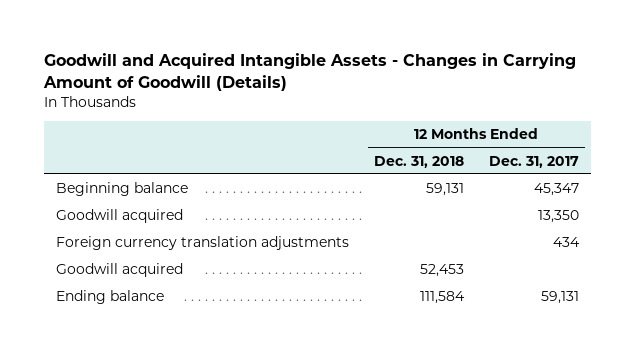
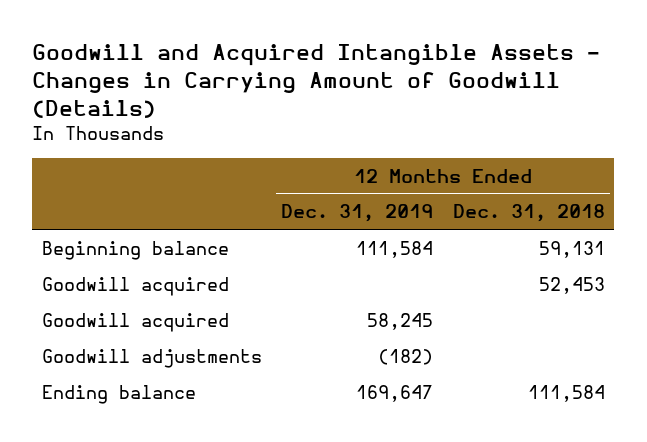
[488,155,579,168] Dec. 31, 2017 -> none
none -> [281,204,434,223] Dec. 31, 2019
[56,236,350,251] Foreign currency translation adjustments -> none
[56,209,184,224] Goodwill acquired -> [41,312,229,332] Goodwill acquired
none -> [41,348,262,368] Goodwill adjustments

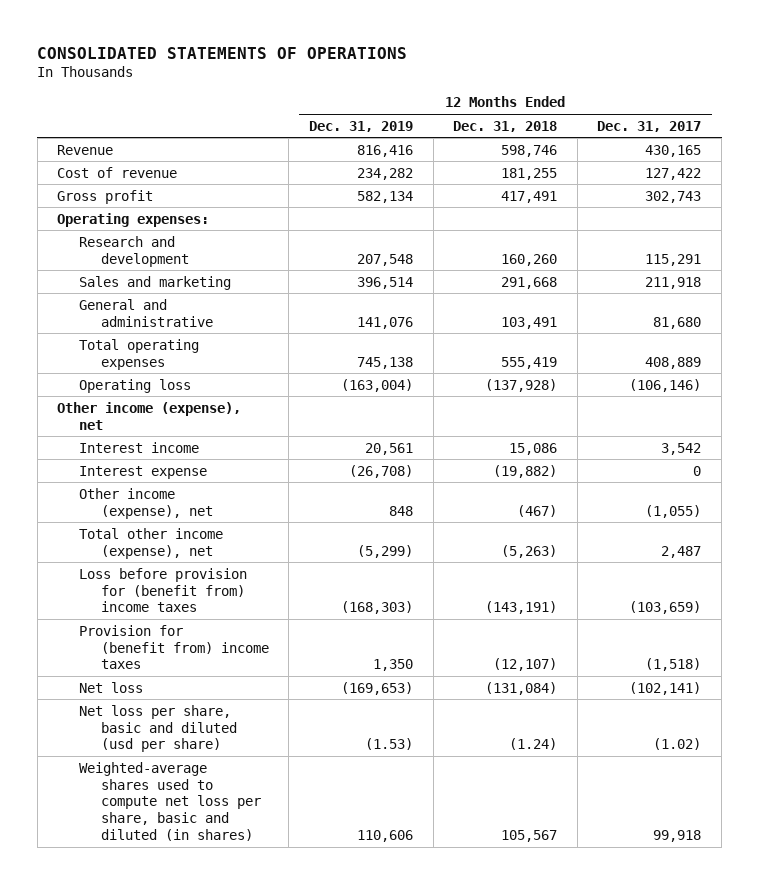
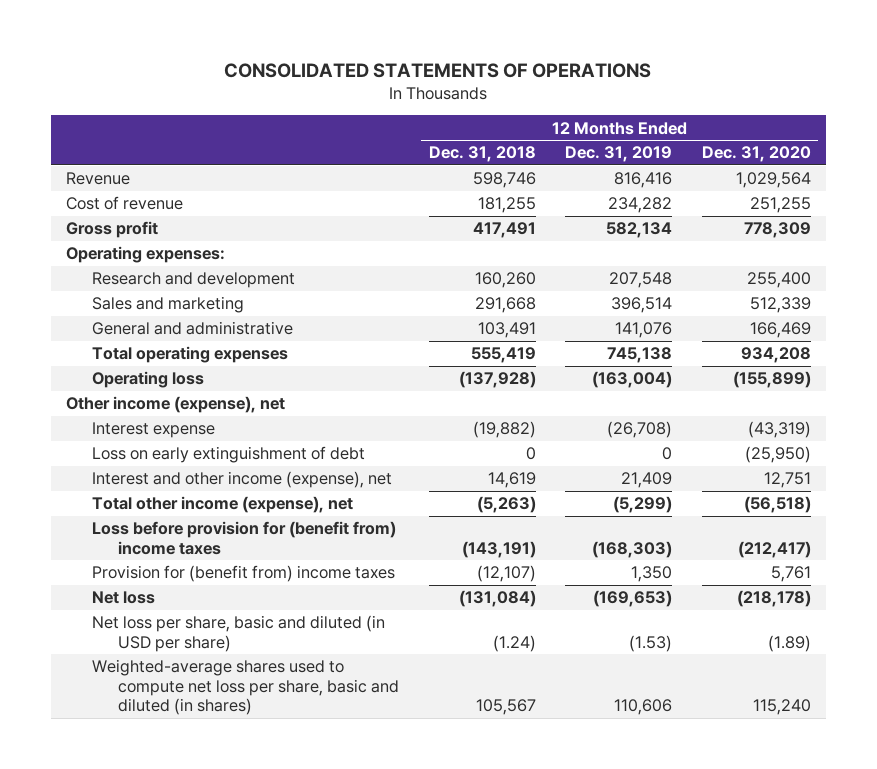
[597,120,702,132] Dec. 31, 2017 -> none
none -> [701,146,811,163] Dec. 31, 2020
[79,441,200,453] Interest income -> none
none -> [91,446,365,464] Loss on early extinguishment of debt
[79,487,213,519] Other income (expense), net -> [91,471,392,489] Interest and other income (expense), net
[388,505,413,516] 848 -> [621,472,673,489] 21,409
[517,504,558,517] (467) -> [487,472,536,489] 14,619
[79,704,237,753] Net loss per share, basic and diluted (usd per share) -> [91,615,385,652] Net loss per share, basic and diluted (in USD per share)

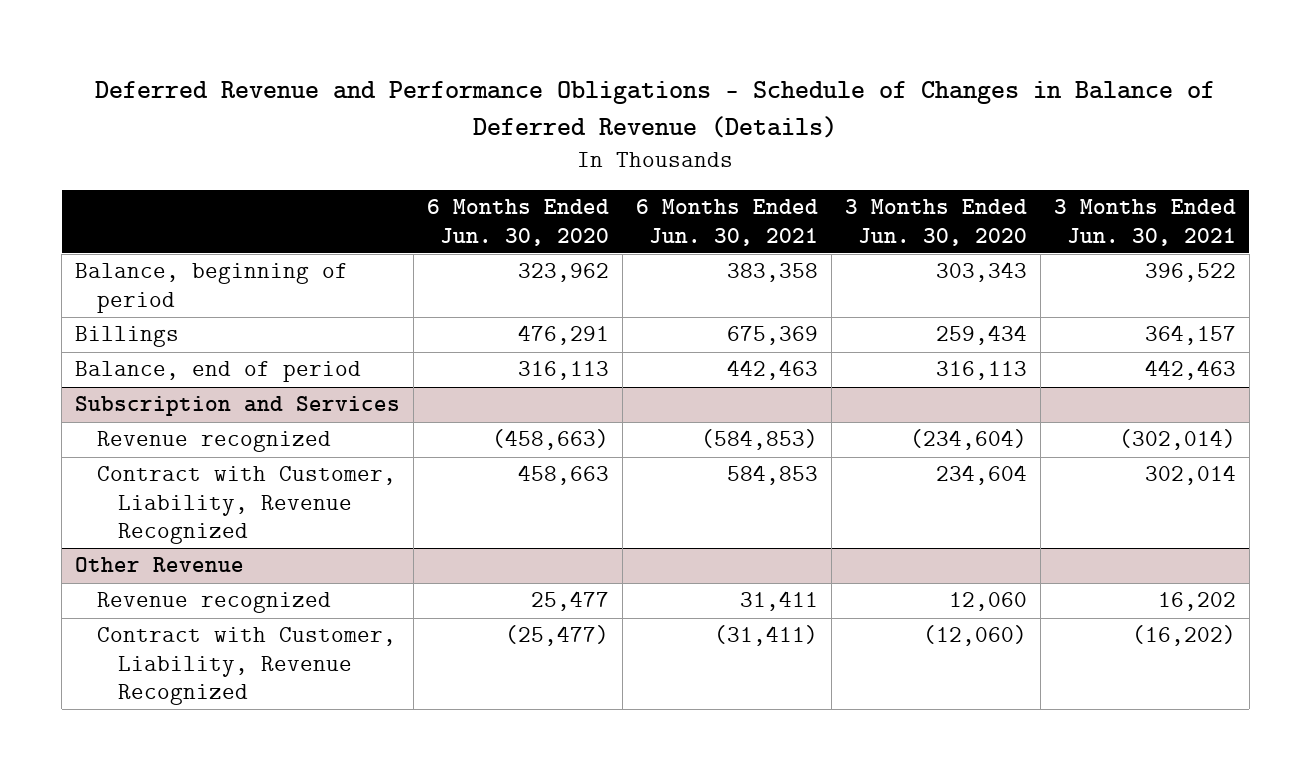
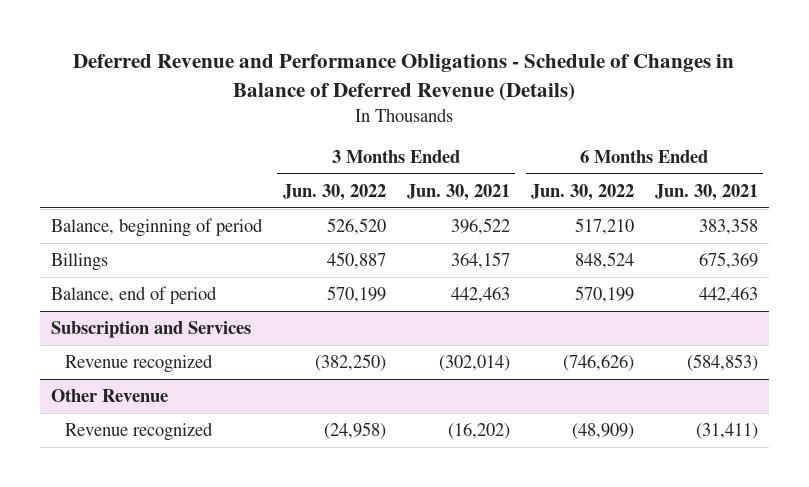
[427,199,610,246] 6 Months Ended Jun. 30, 2020 -> none
[844,199,1027,246] 3 Months Ended Jun. 30, 2020 -> none
none -> [282,183,386,201] Jun. 30, 2022
none -> [530,183,634,201] Jun. 30, 2022
[96,466,396,544] Contract with Customer, Liability, Revenue Recognized -> none
[96,627,396,705] Contract with Customer, Liability, Revenue Recognized -> none
[739,591,818,612] 31,411 -> [696,422,759,439] (31,411)
[1157,592,1236,612] 16,202 -> [447,422,510,439] (16,202)

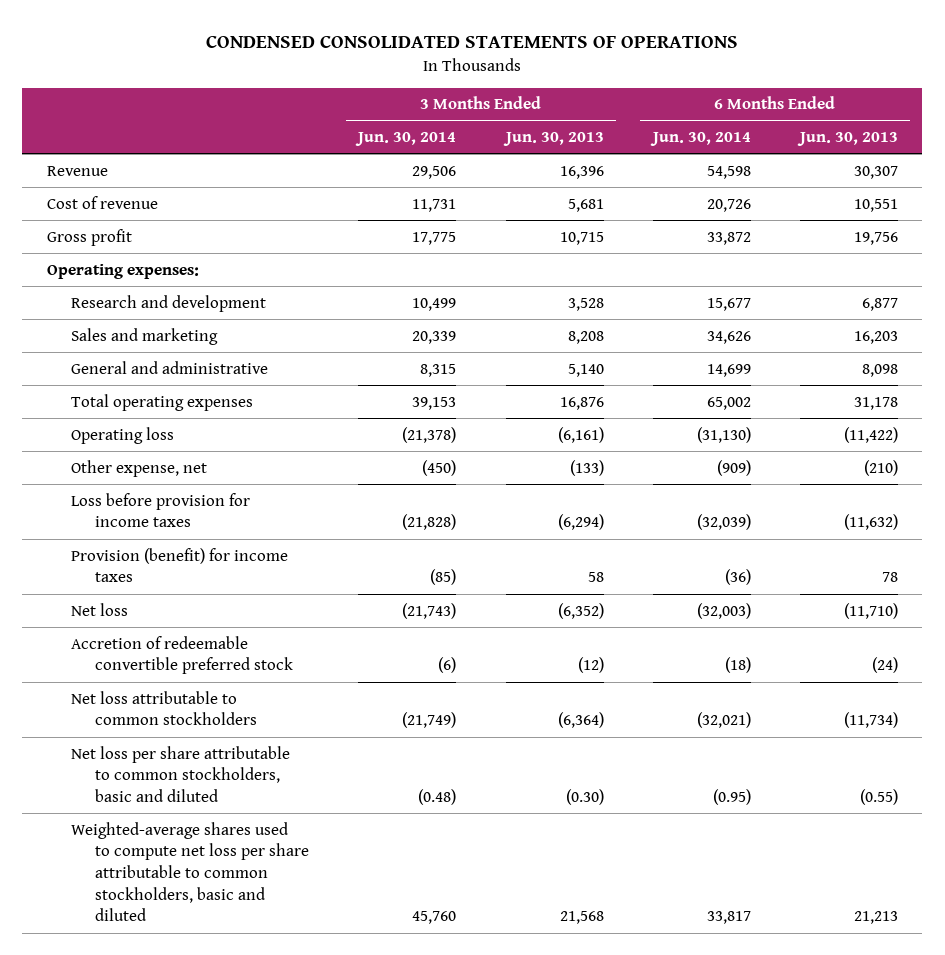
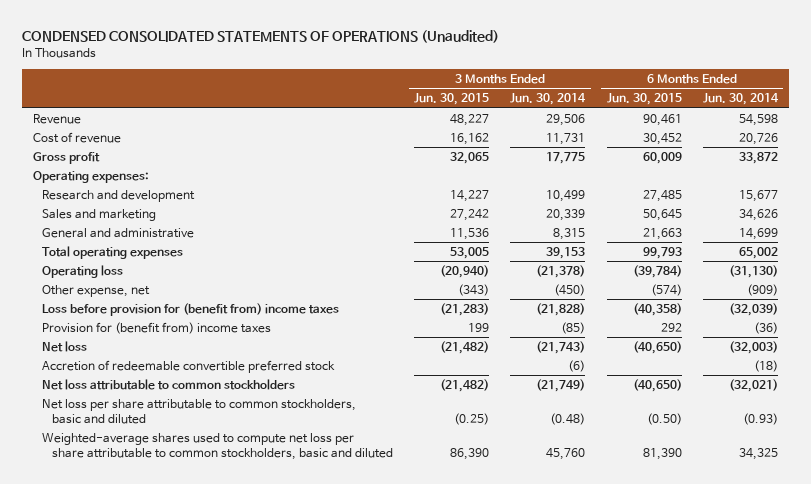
[206,35,739,49] CONDENSED CONSOLIDATED STATEMENTS OF OPERATIONS -> [21,29,499,43] CONDENSED CONSOLIDATED STATEMENTS OF OPERATIONS (Unaudited)
[502,132,604,147] Jun. 30, 2013 -> none
[796,132,898,147] Jun. 30, 2013 -> none
none -> [414,93,490,106] Jun. 30, 2015
none -> [606,93,682,106] Jun. 30, 2015
[71,492,251,528] Loss before provision for income taxes -> [42,302,340,316] Loss before provision for (benefit from) income taxes
[71,547,289,583] Provision (benefit) for income taxes -> [42,321,272,334] Provision for (benefit from) income taxes
[712,788,751,805] (0.95) -> [743,413,779,426] (0.93)
[706,911,751,925] 33,817 -> [739,448,779,461] 34,325

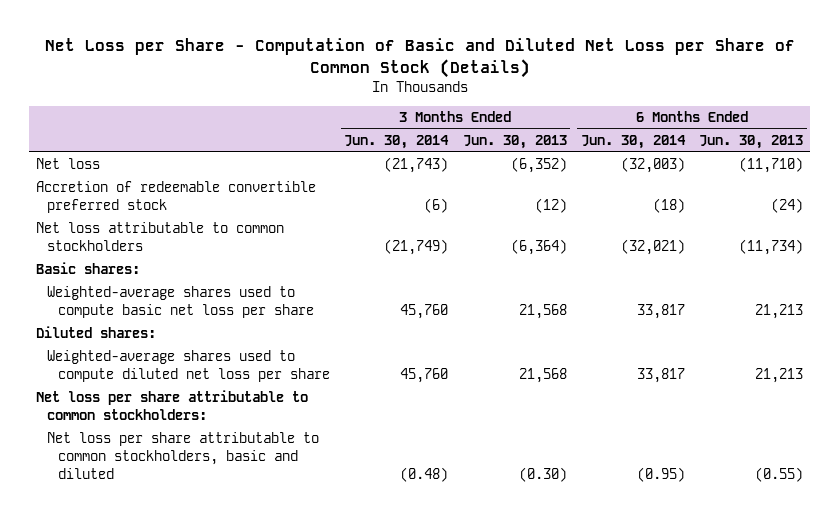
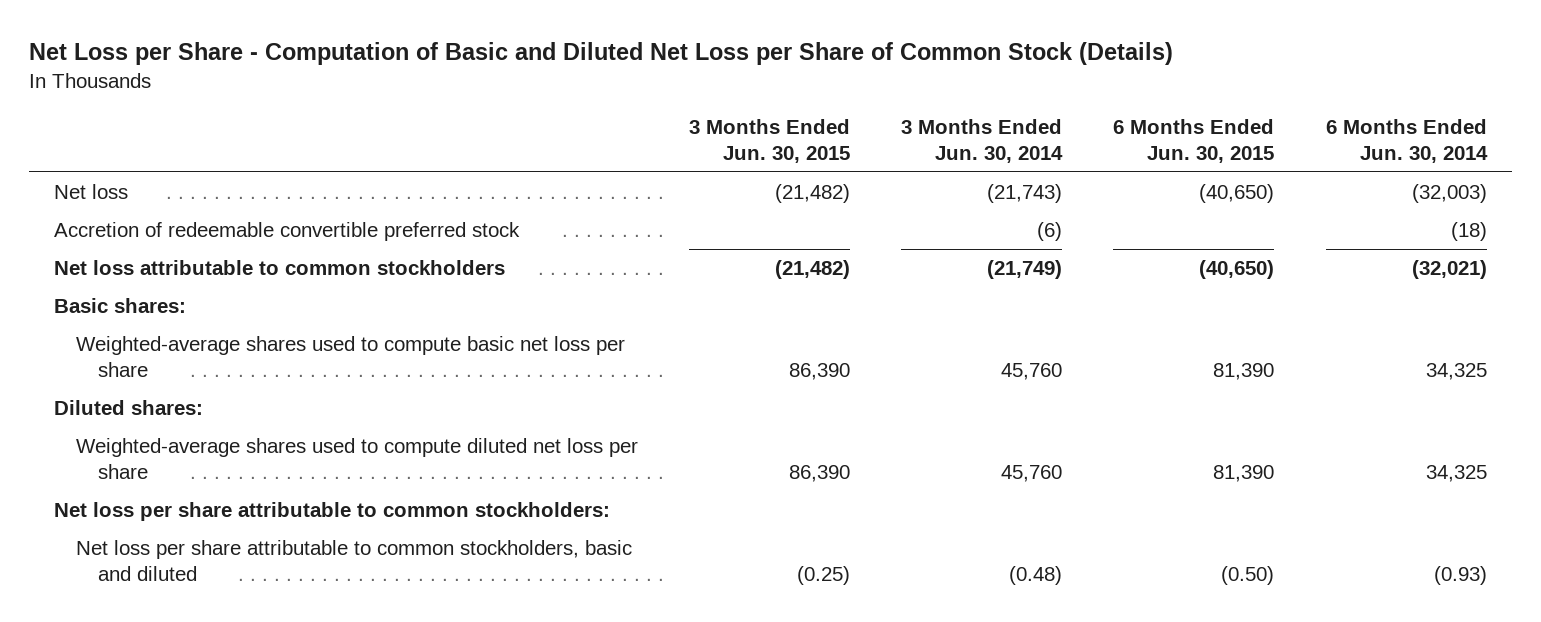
[462,135,567,150] Jun. 30, 2013 -> none
[699,135,804,150] Jun. 30, 2013 -> none
none -> [689,119,851,163] 3 Months Ended Jun. 30, 2015
none -> [1113,119,1275,163] 6 Months Ended Jun. 30, 2015
[636,304,685,320] 33,817 -> [1425,362,1487,380] 34,325
[636,368,685,384] 33,817 -> [1425,464,1487,482] 34,325
[636,466,685,482] (0.95) -> [1433,565,1487,585] (0.93)

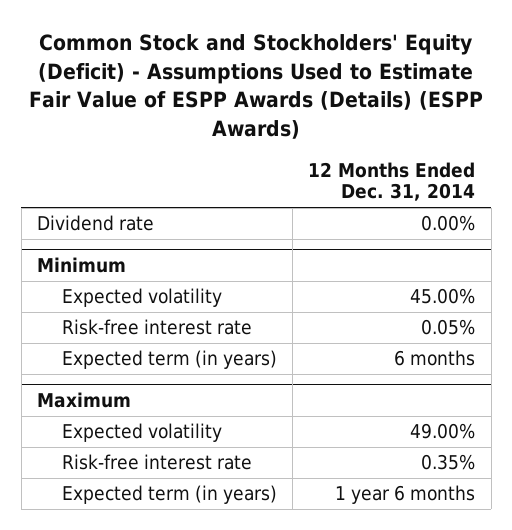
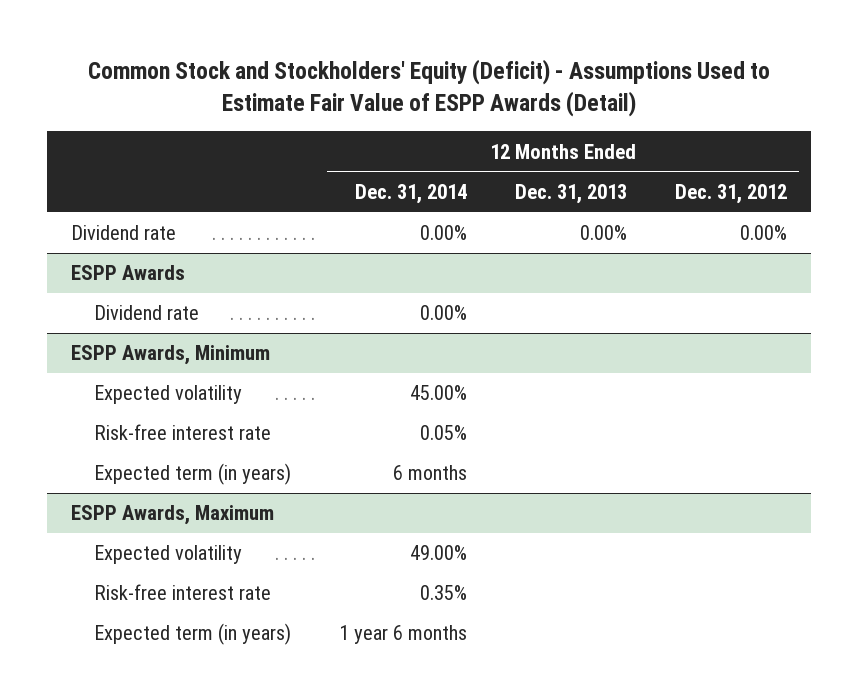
[29,34,484,139] Common Stock and Stockholders' Equity (Deficit) - Assumptions Used to Estimate Fair Value of ESPP Awards (Details) (ESPP Awards) -> [88,58,771,117] Common Stock and Stockholders' Equity (Deficit) - Assumptions Used to Estimate Fair Value of ESPP Awards (Detail)
none -> [515,183,628,204] Dec. 31, 2013
none -> [675,183,788,204] Dec. 31, 2012
[37,257,127,274] Minimum -> none
none -> [70,265,185,281] ESPP Awards
none -> [94,305,200,321] Dividend rate
none -> [70,345,270,366] ESPP Awards, Minimum
[37,392,132,409] Maximum -> none
none -> [70,505,274,526] ESPP Awards, Maximum

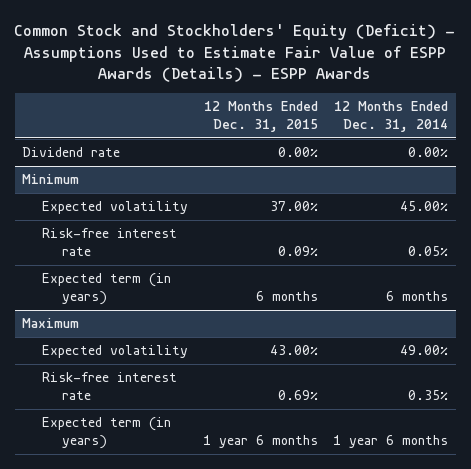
[88,58,771,117] Common Stock and Stockholders' Equity (Deficit) - Assumptions Used to Estimate Fair Value of ESPP Awards (Detail) -> [14,24,456,82] Common Stock and Stockholders' Equity (Deficit) - Assumptions Used to Estimate Fair Value of ESPP Awards (Details) - ESPP Awards
[515,183,628,204] Dec. 31, 2013 -> none
[675,183,788,204] Dec. 31, 2012 -> none
none -> [204,101,319,132] 12 Months Ended Dec. 31, 2015
[94,305,200,321] Dividend rate -> none
[70,345,270,366] ESPP Awards, Minimum -> none
[70,265,185,281] ESPP Awards -> [22,174,80,185] Minimum
[70,505,274,526] ESPP Awards, Maximum -> none
none -> [22,318,80,329] Maximum

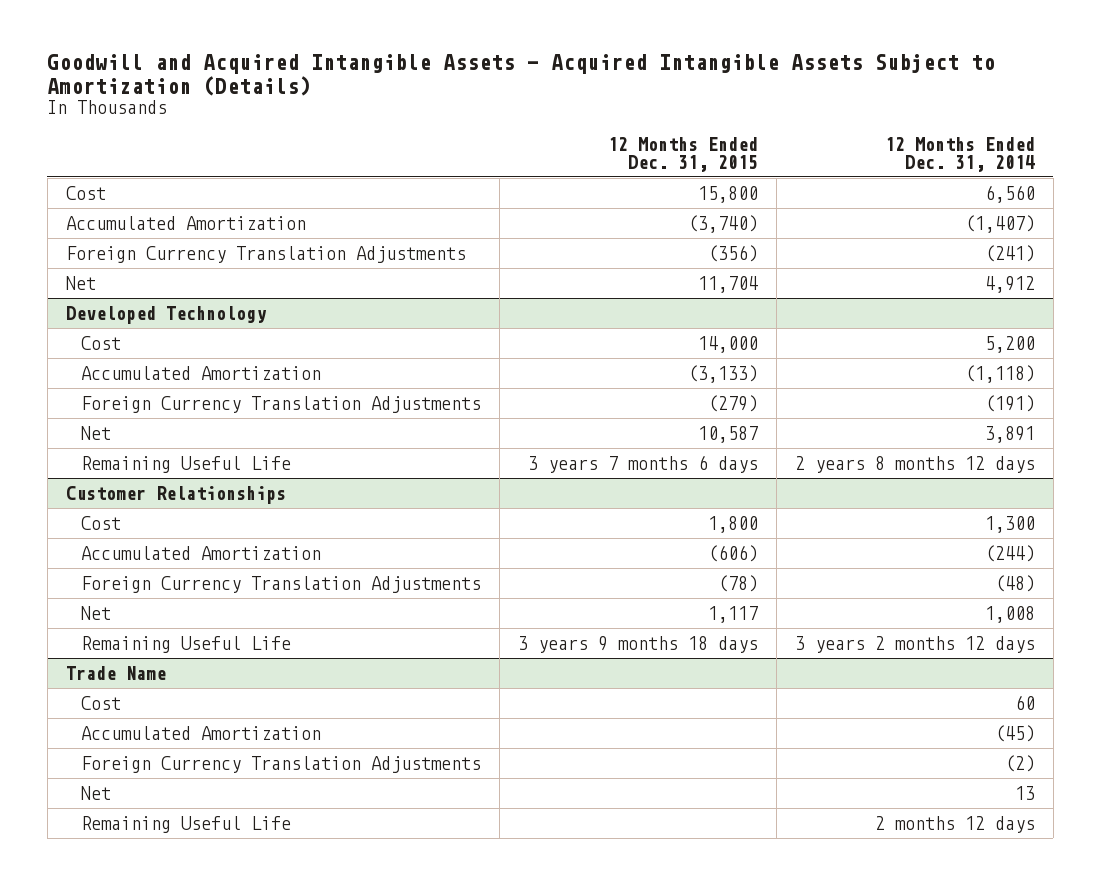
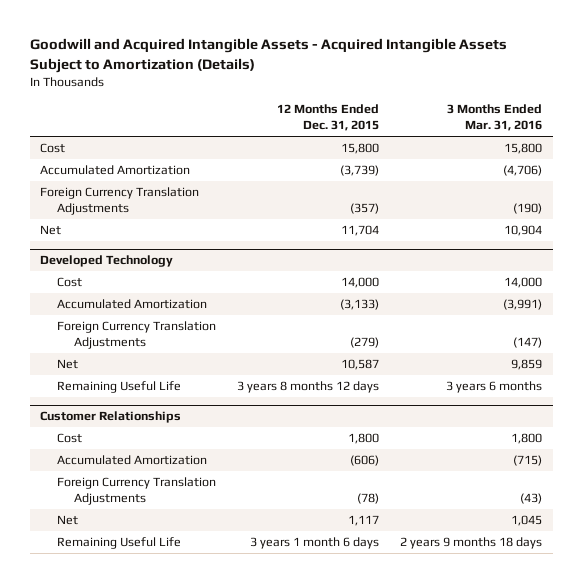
[884,136,1035,172] 12 Months Ended Dec. 31, 2014 -> none
none -> [447,104,543,132] 3 Months Ended Mar. 31, 2016
[687,214,758,233] (3,740) -> [340,165,380,177] (3,739)
[707,244,758,262] (356) -> [350,203,380,215] (357)
[527,454,758,473] 3 years 7 months 6 days -> [237,381,380,394] 3 years 8 months 12 days
[65,665,166,680] Trade Name -> none
[80,695,121,710] Cost -> none
[80,725,321,740] Accumulated Amortization -> none
[80,755,481,773] Foreign Currency Translation Adjustments -> none
[80,785,111,800] Net -> none
[80,815,291,833] Remaining Useful Life -> none
[517,635,758,653] 3 years 9 months 18 days -> [250,537,380,550] 3 years 1 month 6 days

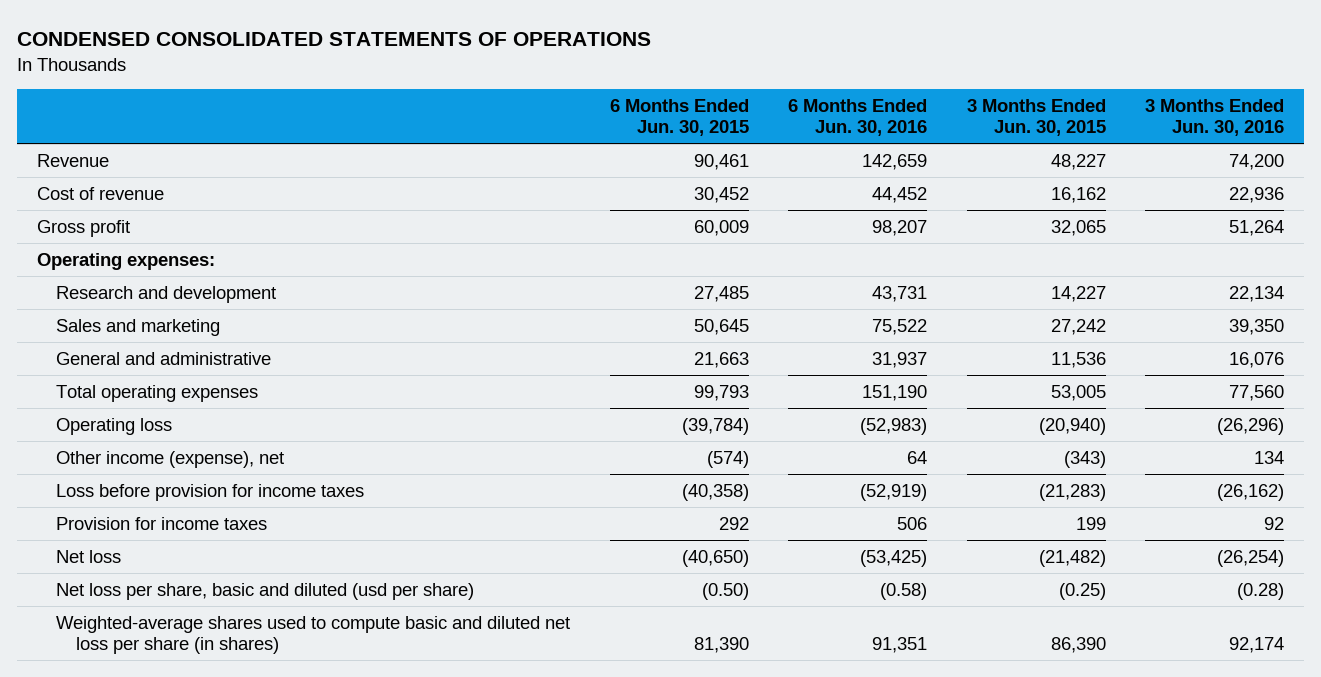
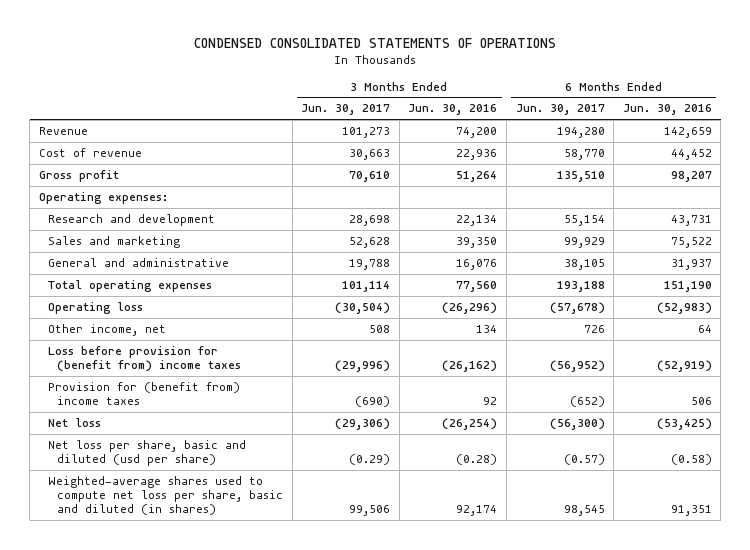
[609,98,749,137] 6 Months Ended Jun. 30, 2015 -> none
[966,98,1106,137] 3 Months Ended Jun. 30, 2015 -> none
none -> [301,104,391,116] Jun. 30, 2017
none -> [515,104,605,116] Jun. 30, 2017
[56,450,285,468] Other income (expense), net -> [48,323,167,336] Other income, net
[56,483,365,501] Loss before provision for income taxes -> [48,345,242,372] Loss before provision for (benefit from) income taxes
[56,516,268,530] Provision for income taxes -> [48,381,241,405] Provision for (benefit from) income taxes
[56,615,571,655] Weighted-average shares used to compute basic and diluted net loss per share (in shares) -> [48,475,284,515] Weighted-average shares used to compute net loss per share, basic and diluted (in shares)

